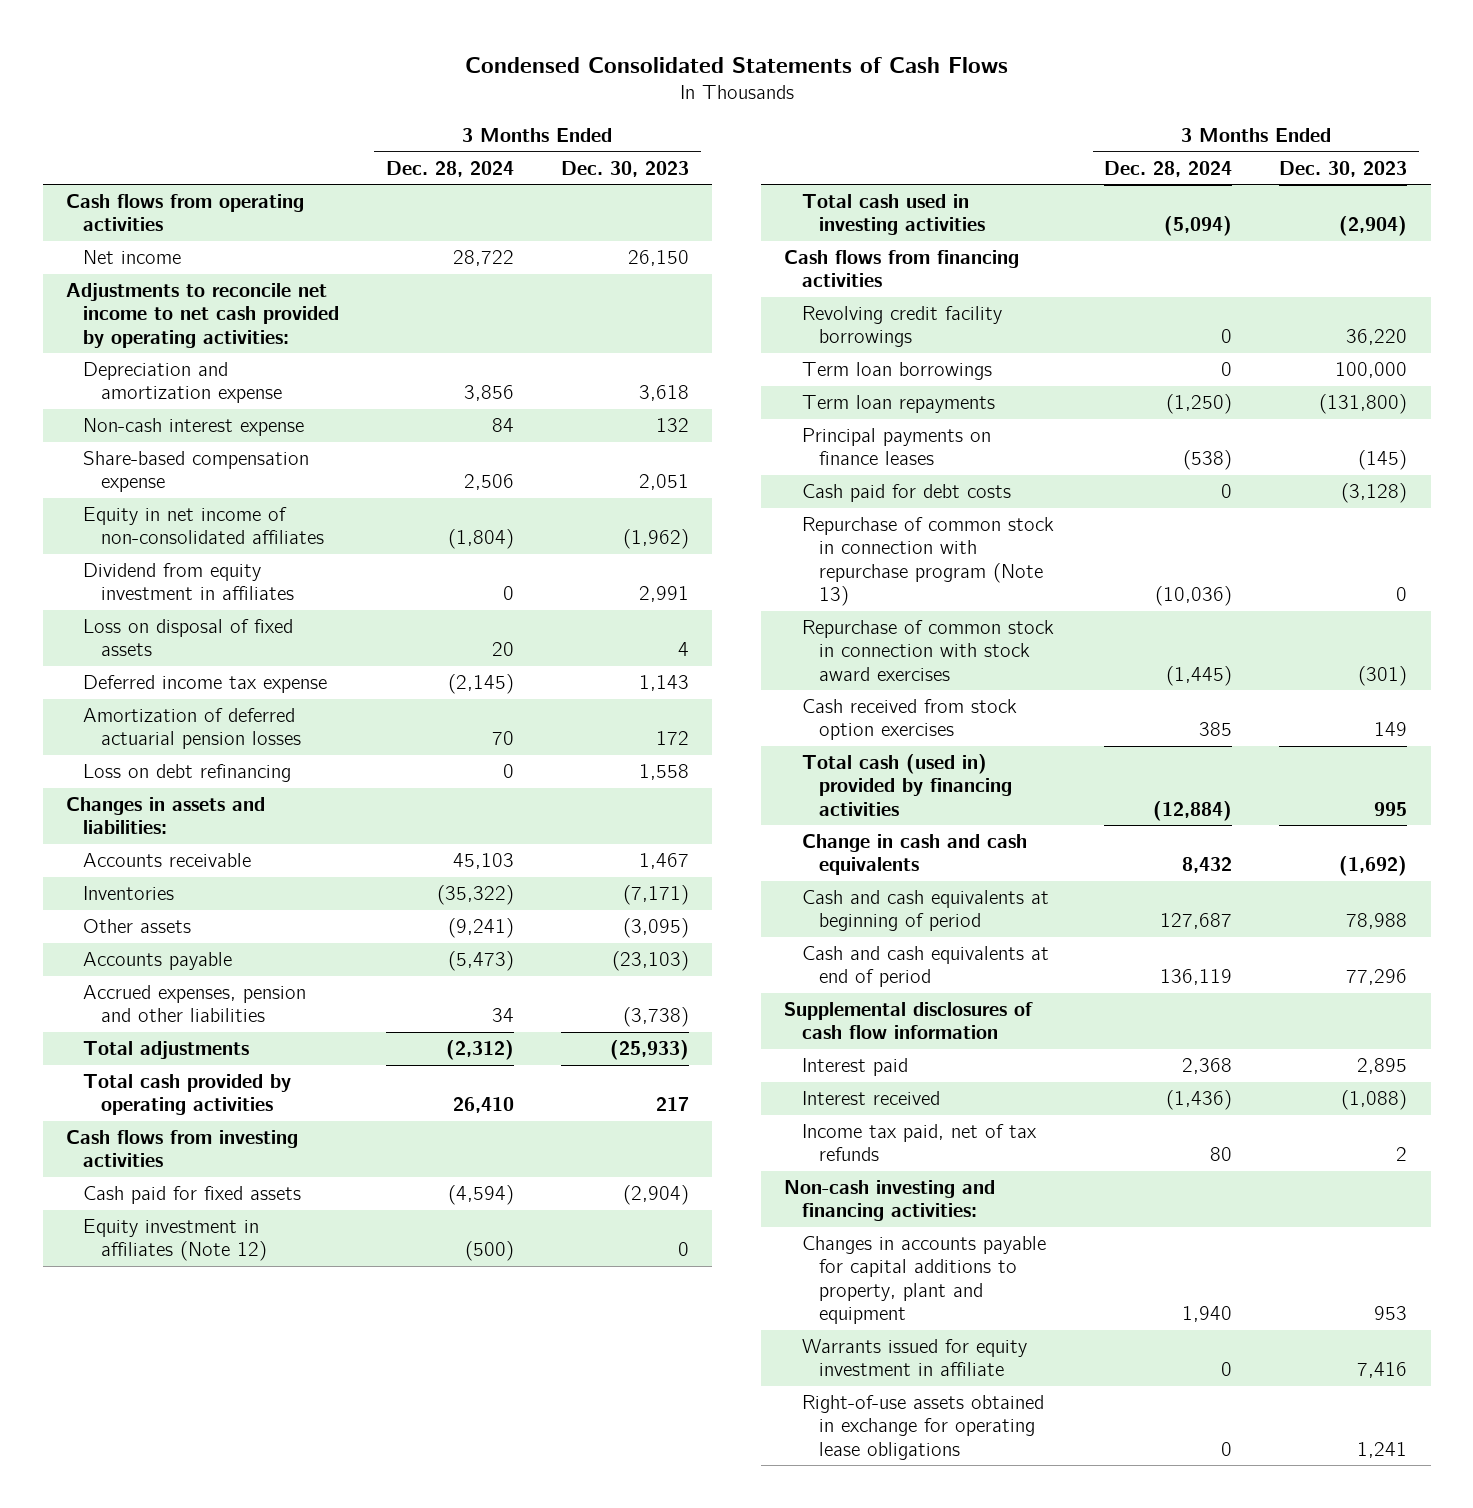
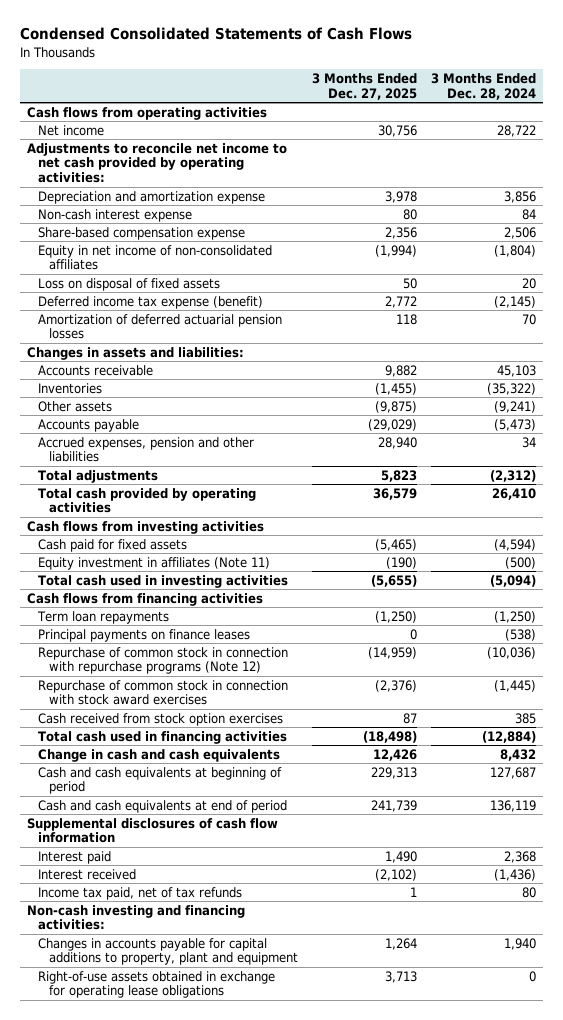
[560,160,689,177] Dec. 30, 2023 -> none
none -> [311,73,417,100] 3 Months Ended Dec. 27, 2025
[83,563,294,601] Dividend from equity investment in affiliates -> none
[83,675,328,694] Deferred income tax expense -> [37,295,263,309] Deferred income tax expense (benefit)
[83,764,292,783] Loss on debt refinancing -> none
[83,1219,267,1262] Equity investment in affiliates (Note 12) -> [37,556,270,570] Equity investment in affiliates (Note 11)
[801,306,1002,348] Revolving credit facility borrowings -> none
[801,362,992,381] Term loan borrowings -> none
[801,484,1011,503] Cash paid for debt costs -> none
[801,517,1054,606] Repurchase of common stock in connection with repurchase program (Note 13) -> [37,646,288,675] Repurchase of common stock in connection with repurchase programs (Note 12)
[801,754,1013,816] Total cash (used in) provided by financing activities -> [37,730,287,744] Total cash used in financing activities
[801,1339,1027,1377] Warrants issued for equity investment in affiliate -> none

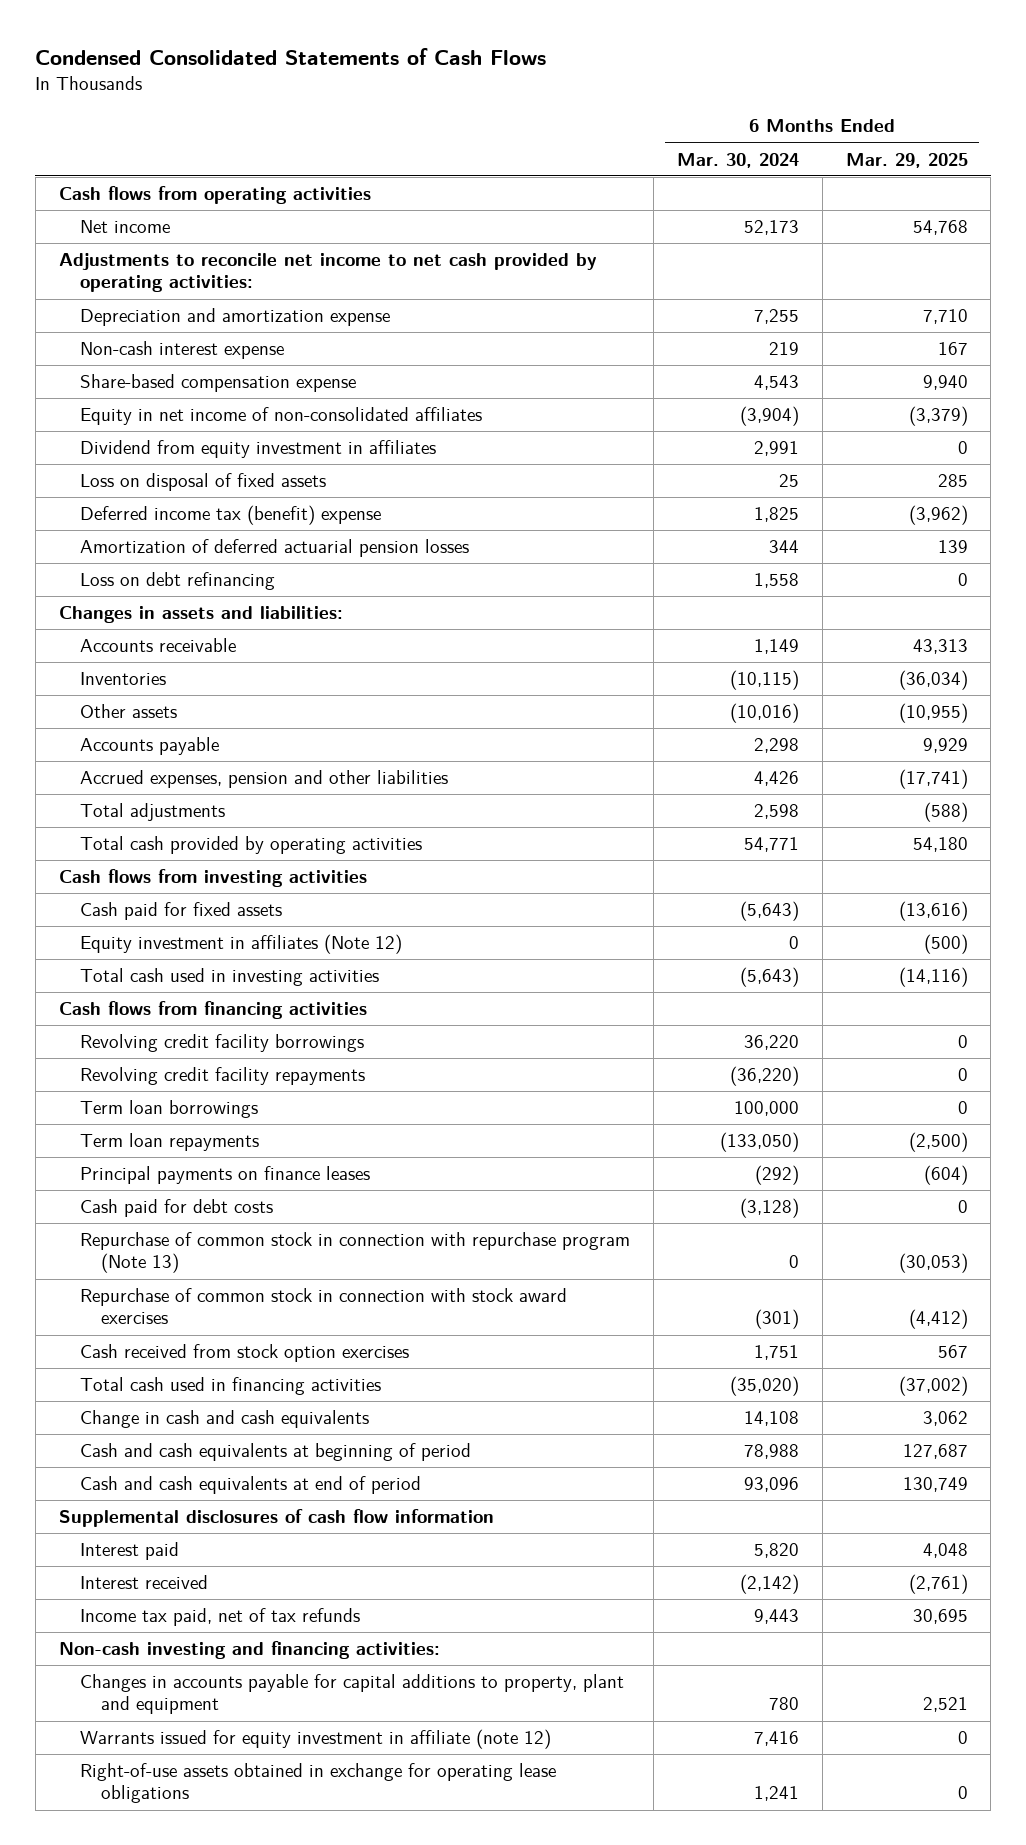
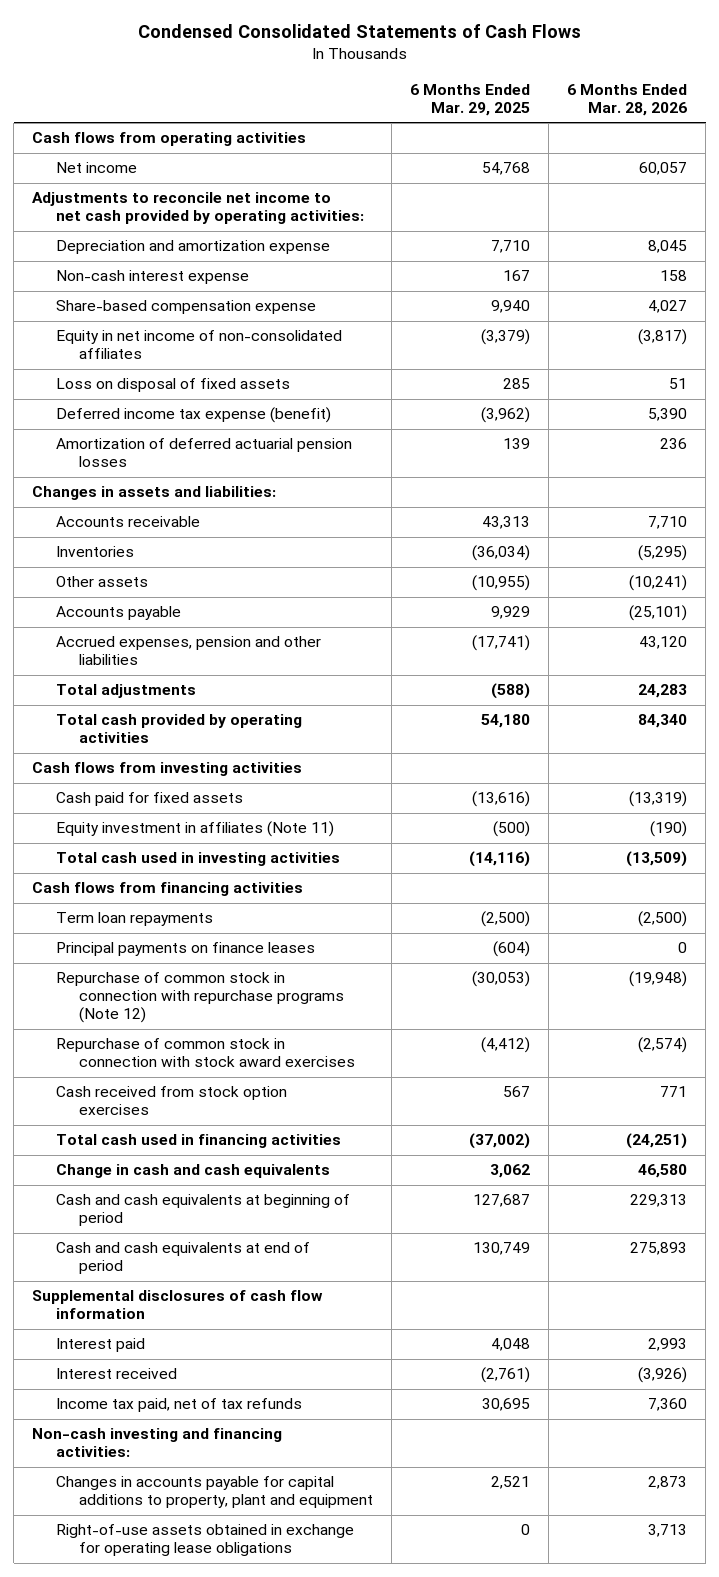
[676,152,799,168] Mar. 30, 2024 -> none
none -> [567,83,688,116] 6 Months Ended Mar. 28, 2026
[79,440,436,459] Dividend from equity investment in affiliates -> none
[79,505,381,526] Deferred income tax (benefit) expense -> [55,407,331,424] Deferred income tax expense (benefit)
[79,572,275,591] Loss on debt refinancing -> none
[79,934,402,955] Equity investment in affiliates (Note 12) -> [55,821,334,838] Equity investment in affiliates (Note 11)
[79,1034,364,1053] Revolving credit facility borrowings -> none
[79,1067,365,1086] Revolving credit facility repayments -> none
[79,1100,258,1119] Term loan borrowings -> none
[79,1199,273,1218] Cash paid for debt costs -> none
[79,1232,630,1274] Repurchase of common stock in connection with repurchase program (Note 13) -> [55,972,345,1024] Repurchase of common stock in connection with repurchase programs (Note 12)
[79,1729,551,1750] Warrants issued for equity investment in affiliate (note 12) -> none

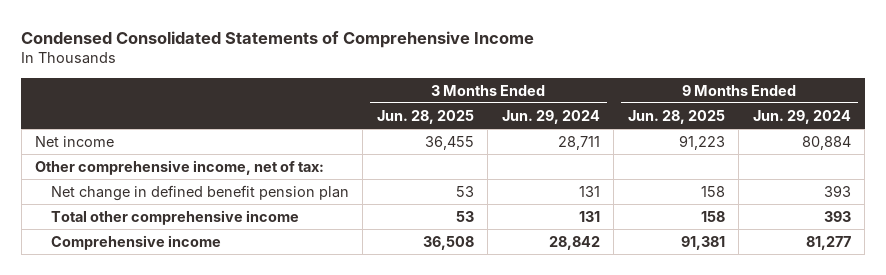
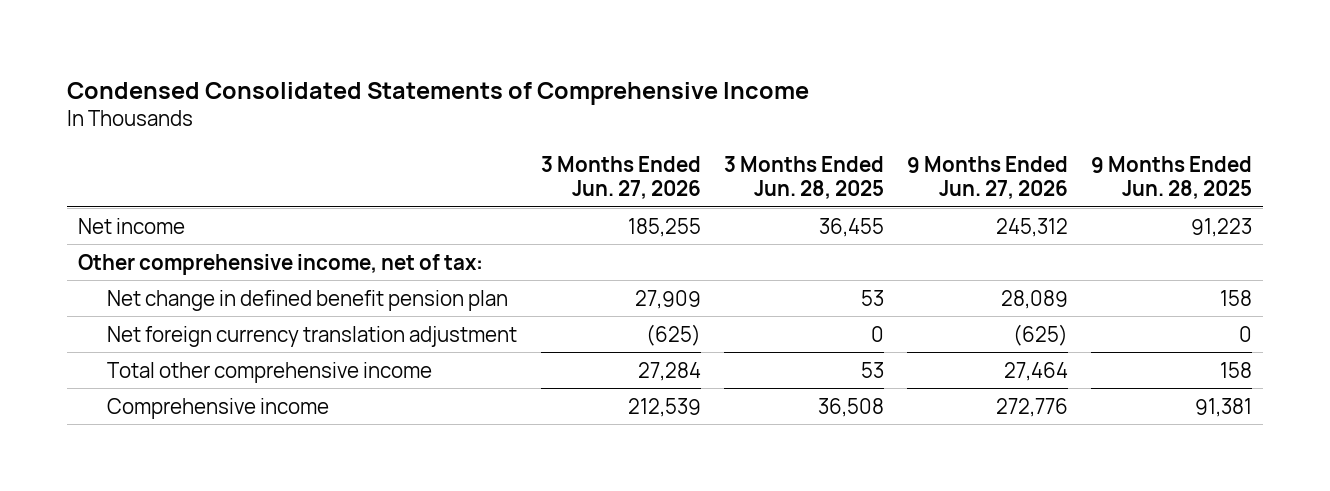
[501,109,600,124] Jun. 29, 2024 -> none
[752,109,851,124] Jun. 29, 2024 -> none
none -> [540,156,701,200] 3 Months Ended Jun. 27, 2026
none -> [906,156,1068,200] 9 Months Ended Jun. 27, 2026
none -> [107,325,518,347] Net foreign currency translation adjustment

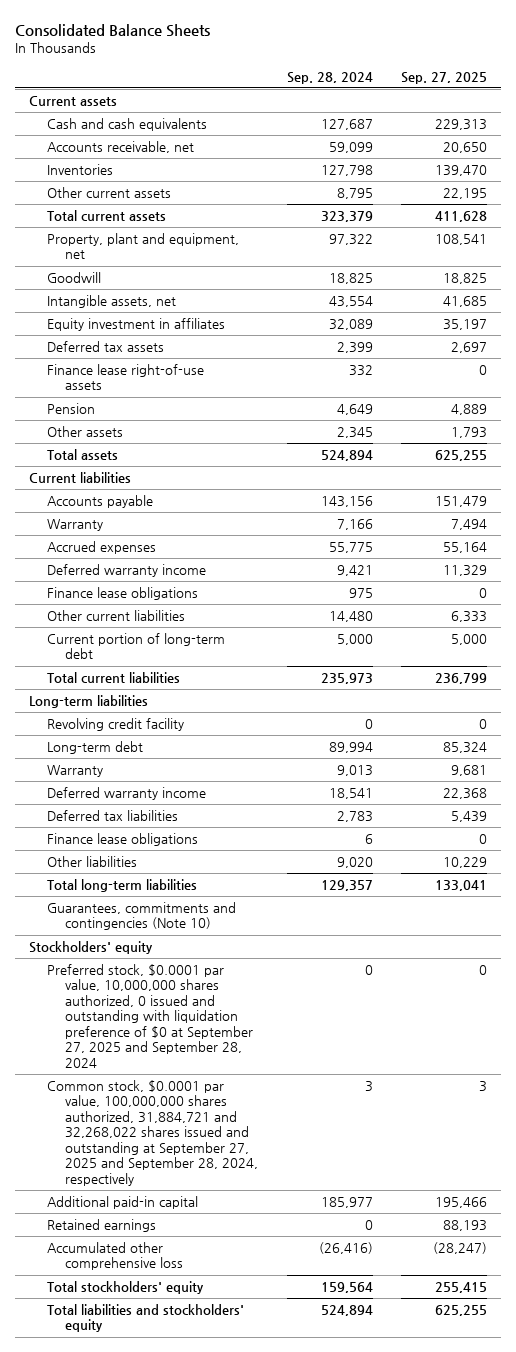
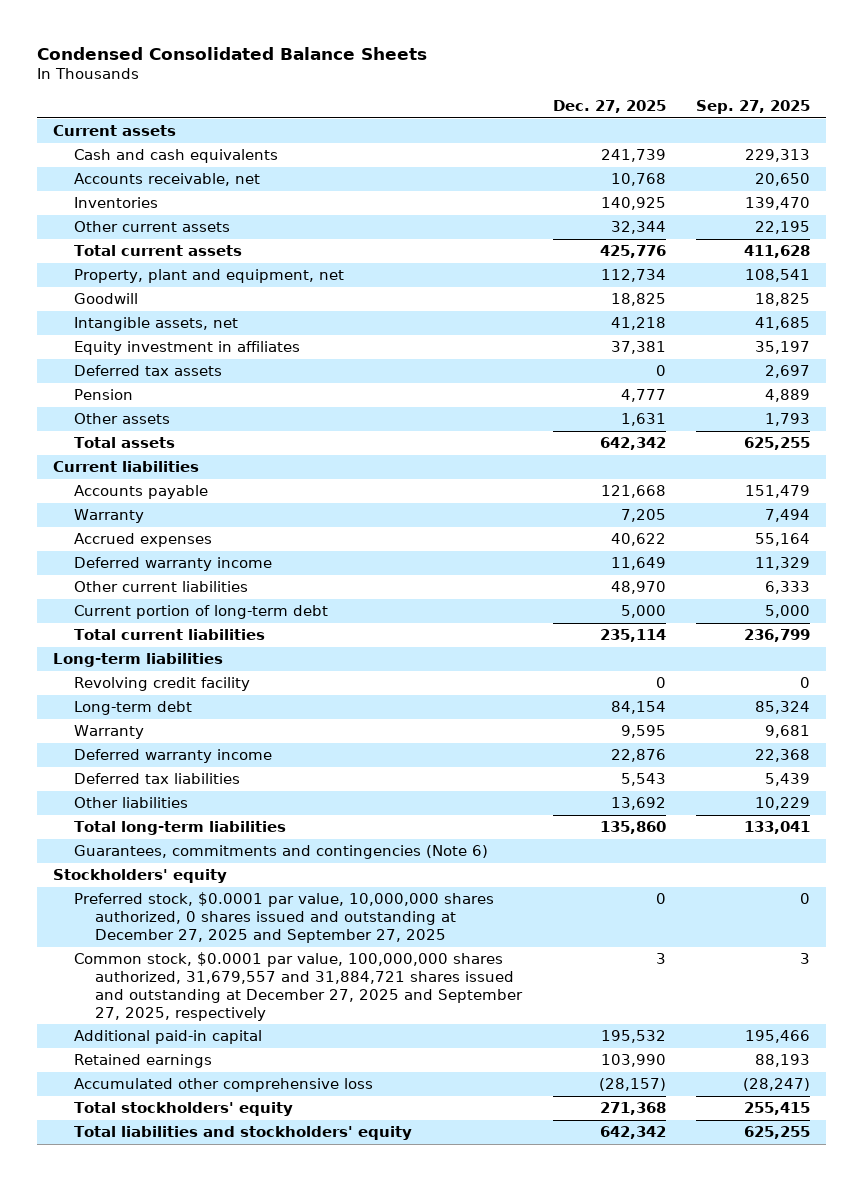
[15,23,211,37] Consolidated Balance Sheets -> [37,46,428,60] Condensed Consolidated Balance Sheets
[286,71,373,84] Sep. 28, 2024 -> none
none -> [552,100,666,114] Dec. 27, 2025
[47,363,205,391] Finance lease right-of-use assets -> none
[47,586,199,600] Finance lease obligations -> none
[47,832,199,846] Finance lease obligations -> none
[47,901,237,931] Guarantees, commitments and contingencies (Note 10) -> [73,845,488,860] Guarantees, commitments and contingencies (Note 6)
[47,963,254,1068] Preferred stock, $0.0001 par value, 10,000,000 shares authorized, 0 issued and outstanding with liquidation preference of $0 at September 27, 2025 and September 28, 2024 -> [73,892,494,943] Preferred stock, $0.0001 par value, 10,000,000 shares authorized, 0 shares issued and outstanding at December 27, 2025 and September 27, 2025
[47,1079,259,1186] Common stock, $0.0001 par value, 100,000,000 shares authorized, 31,884,721 and 32,268,022 shares issued and outstanding at September 27, 2025 and September 28, 2024, respectively -> [73,952,524,1021] Common stock, $0.0001 par value, 100,000,000 shares authorized, 31,679,557 and 31,884,721 shares issued and outstanding at December 27, 2025 and September 27, 2025, respectively

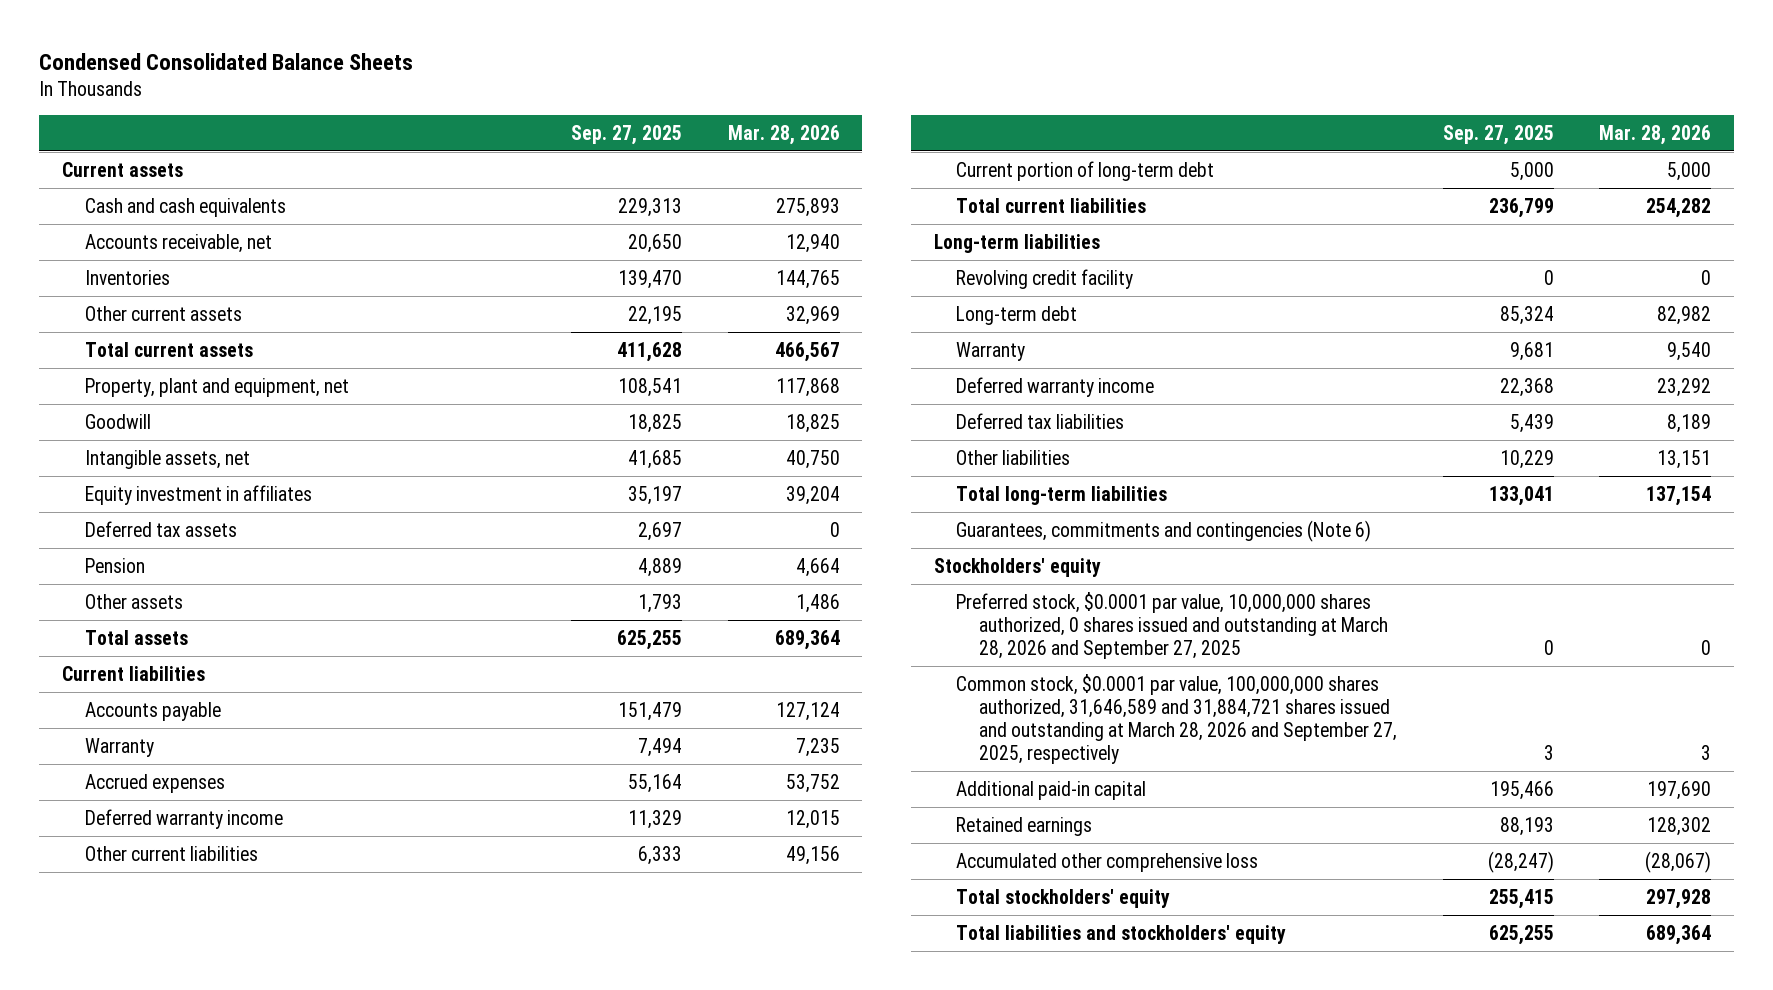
[552,100,666,114] Dec. 27, 2025 -> none
none -> [727,125,840,146] Mar. 28, 2026
[73,892,494,943] Preferred stock, $0.0001 par value, 10,000,000 shares authorized, 0 shares issued and outstanding at December 27, 2025 and September 27, 2025 -> [956,591,1389,660] Preferred stock, $0.0001 par value, 10,000,000 shares authorized, 0 shares issued and outstanding at March 28, 2026 and September 27, 2025
[73,952,524,1021] Common stock, $0.0001 par value, 100,000,000 shares authorized, 31,679,557 and 31,884,721 shares issued and outstanding at December 27, 2025 and September 27, 2025, respectively -> [956,673,1398,765] Common stock, $0.0001 par value, 100,000,000 shares authorized, 31,646,589 and 31,884,721 shares issued and outstanding at March 28, 2026 and September 27, 2025, respectively

